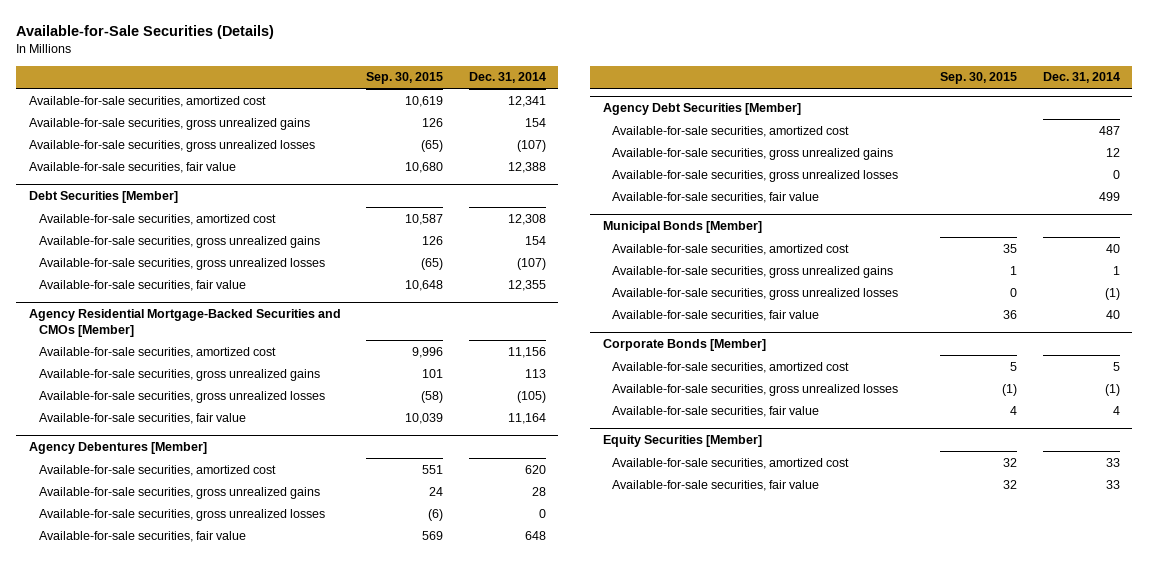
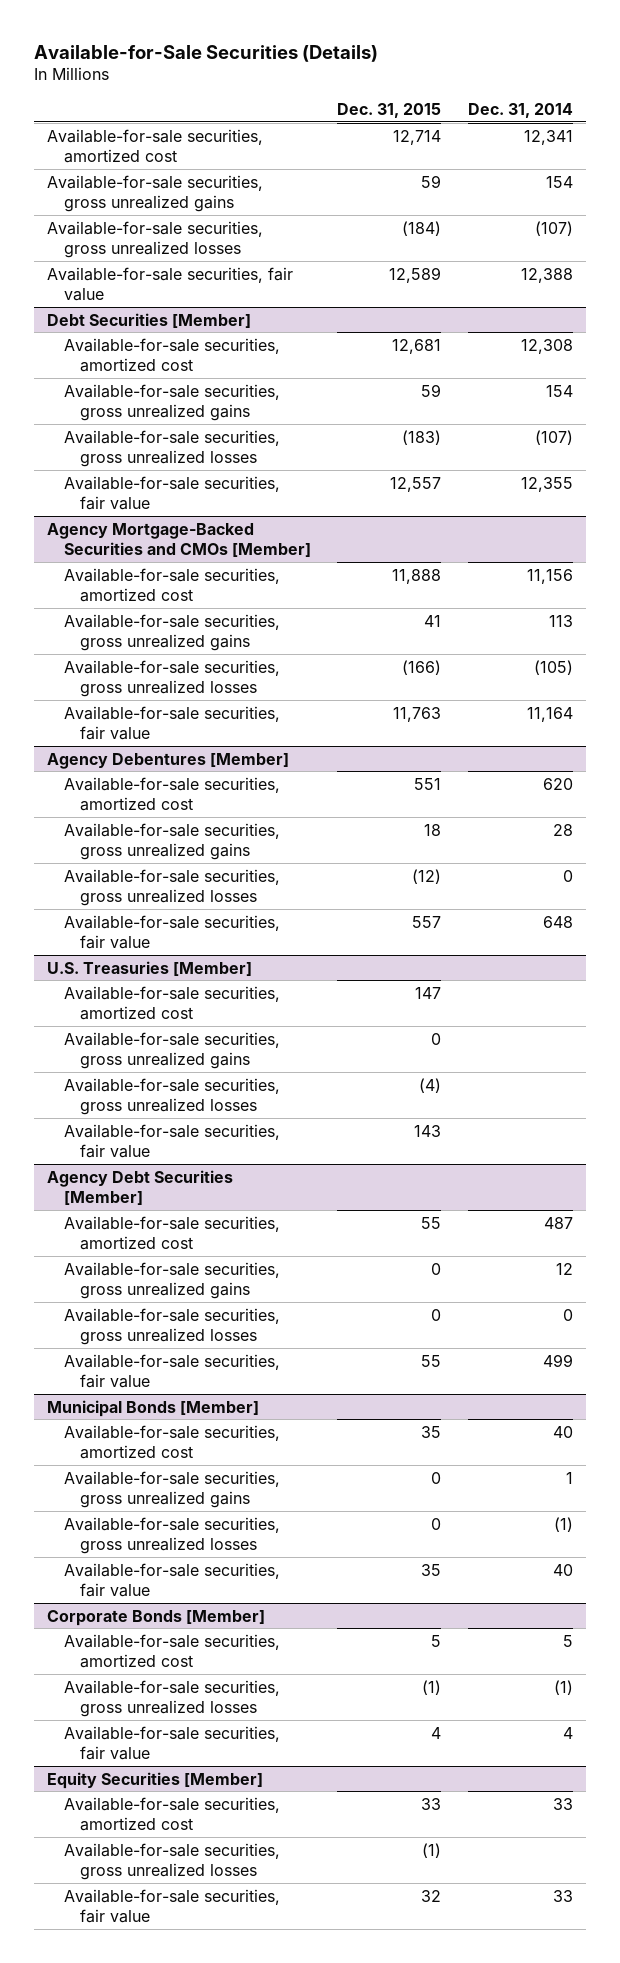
[366,72,444,85] Sep. 30, 2015 -> none
none -> [337,102,442,118] Dec. 31, 2015
[29,309,342,337] Agency Residential Mortgage-Backed Securities and CMOs [Member] -> [47,522,311,558] Agency Mortgage-Backed Securities and CMOs [Member]
none -> [47,960,253,976] U.S. Treasuries [Member]
none -> [63,985,280,1021] Available-for-sale securities, amortized cost
none -> [63,1031,280,1070] Available-for-sale securities, gross unrealized gains
none -> [63,1077,280,1116] Available-for-sale securities, gross unrealized losses
none -> [63,1123,280,1159] Available-for-sale securities, fair value
none -> [63,1842,280,1881] Available-for-sale securities, gross unrealized losses

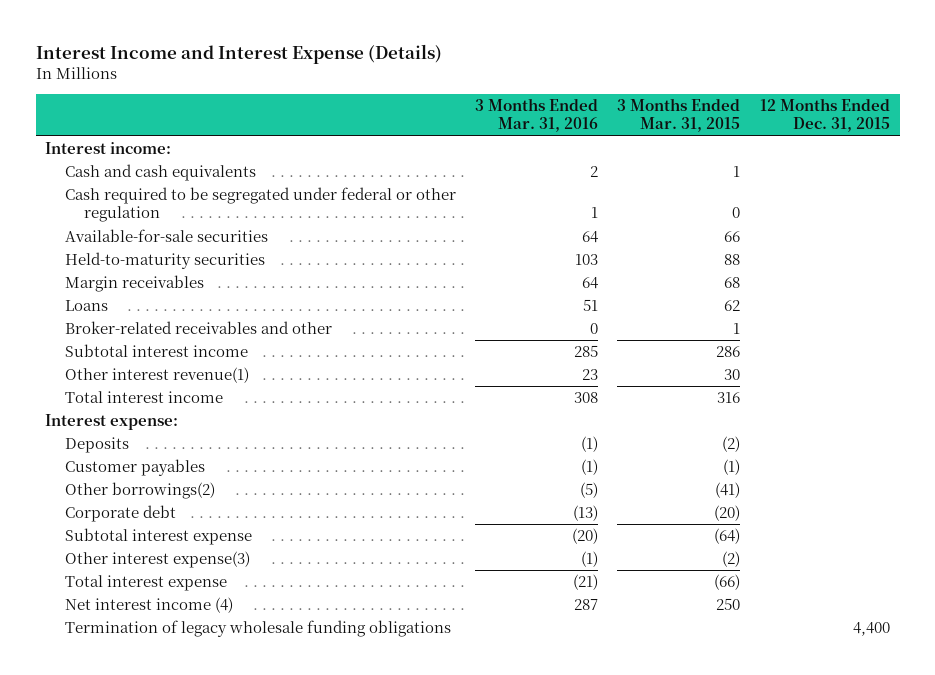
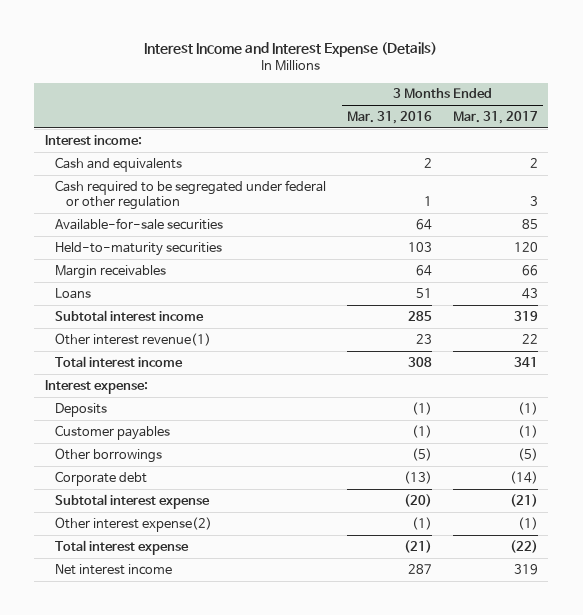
[617,97,741,133] 3 Months Ended Mar. 31, 2015 -> none
[759,97,890,133] 12 Months Ended Dec. 31, 2015 -> none
none -> [452,110,538,124] Mar. 31, 2017
[64,164,256,182] Cash and cash equivalents -> [55,156,183,172] Cash and equivalents
[64,321,332,335] Broker-related receivables and other -> none
[64,482,215,500] Other borrowings(2) -> [55,447,163,463] Other borrowings
[64,551,250,569] Other interest expense(3) -> [55,516,213,532] Other interest expense(2)
[64,620,451,638] Termination of legacy wholesale funding obligations -> none
[64,597,233,614] Net interest income (4) -> [55,563,173,575] Net interest income

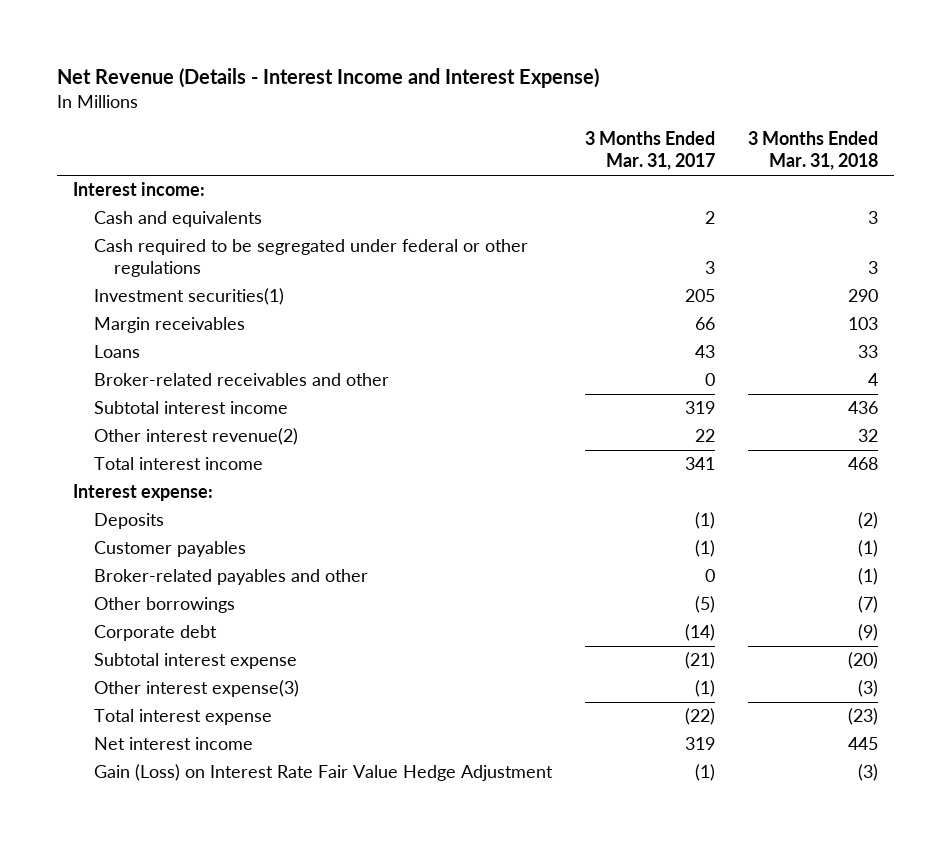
[144,42,438,58] Interest Income and Interest Expense (Details) -> [56,68,599,89] Net Revenue (Details - Interest Income and Interest Expense)
[347,110,433,124] Mar. 31, 2016 -> none
none -> [747,131,878,171] 3 Months Ended Mar. 31, 2018
[55,217,224,230] Available-for-sale securities -> none
[55,241,223,256] Held-to-maturity securities -> none
[55,179,327,211] Cash required to be segregated under federal or other regulation -> [93,239,528,278] Cash required to be segregated under federal or other regulations
none -> [93,288,284,306] Investment securities(1)
none -> [93,373,389,387] Broker-related receivables and other
[55,332,212,346] Other interest revenue(1) -> [93,428,298,446] Other interest revenue(2)
none -> [93,569,368,586] Broker-related payables and other
[55,516,213,532] Other interest expense(2) -> [93,680,299,698] Other interest expense(3)
none -> [93,764,553,782] Gain (Loss) on Interest Rate Fair Value Hedge Adjustment

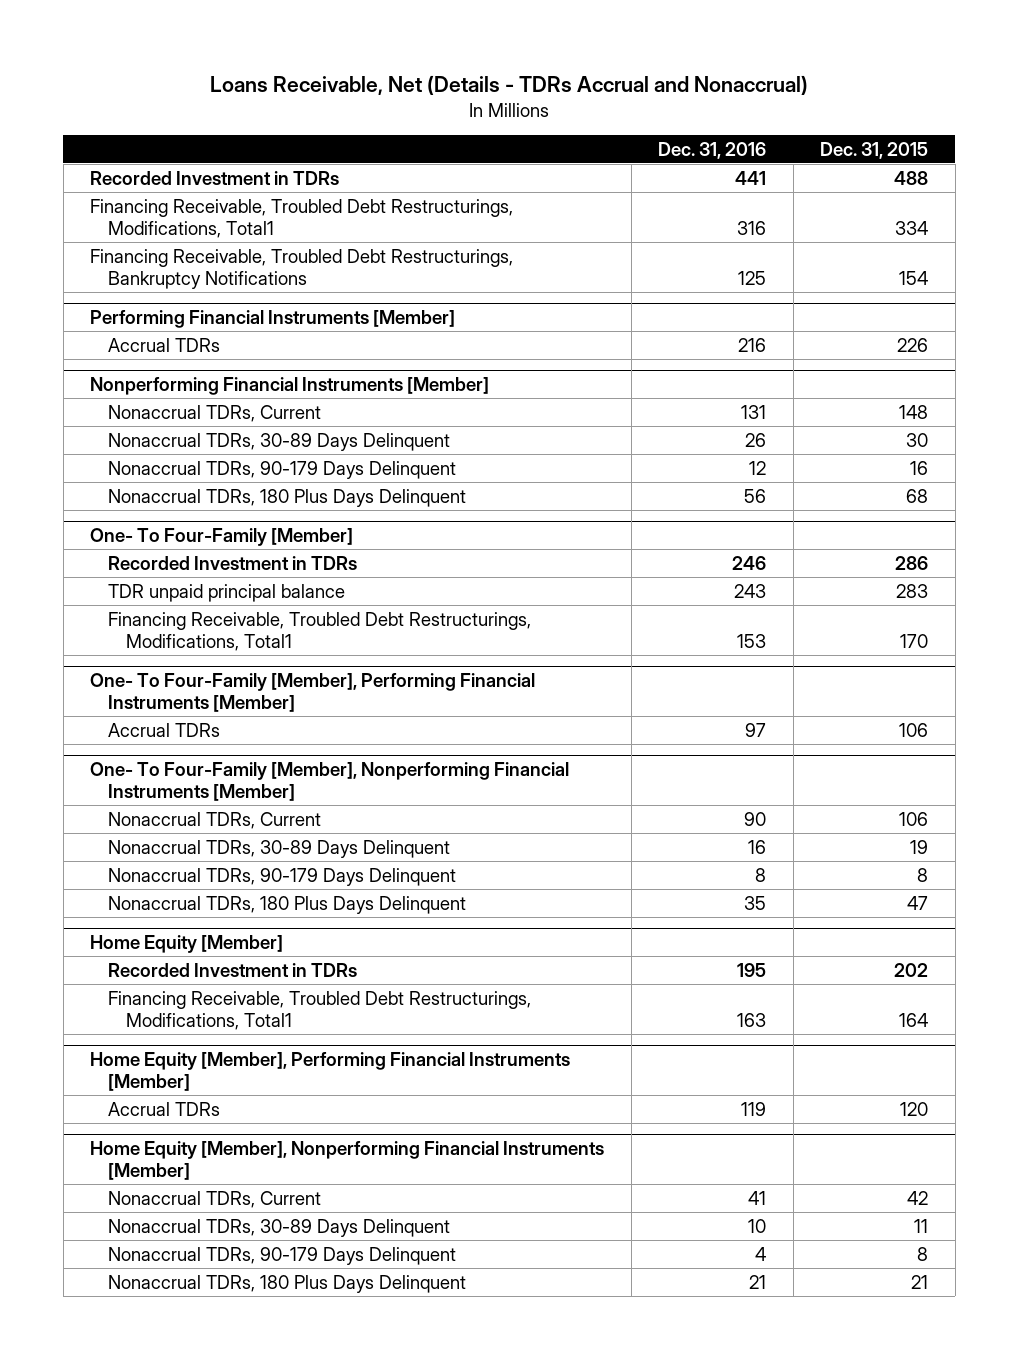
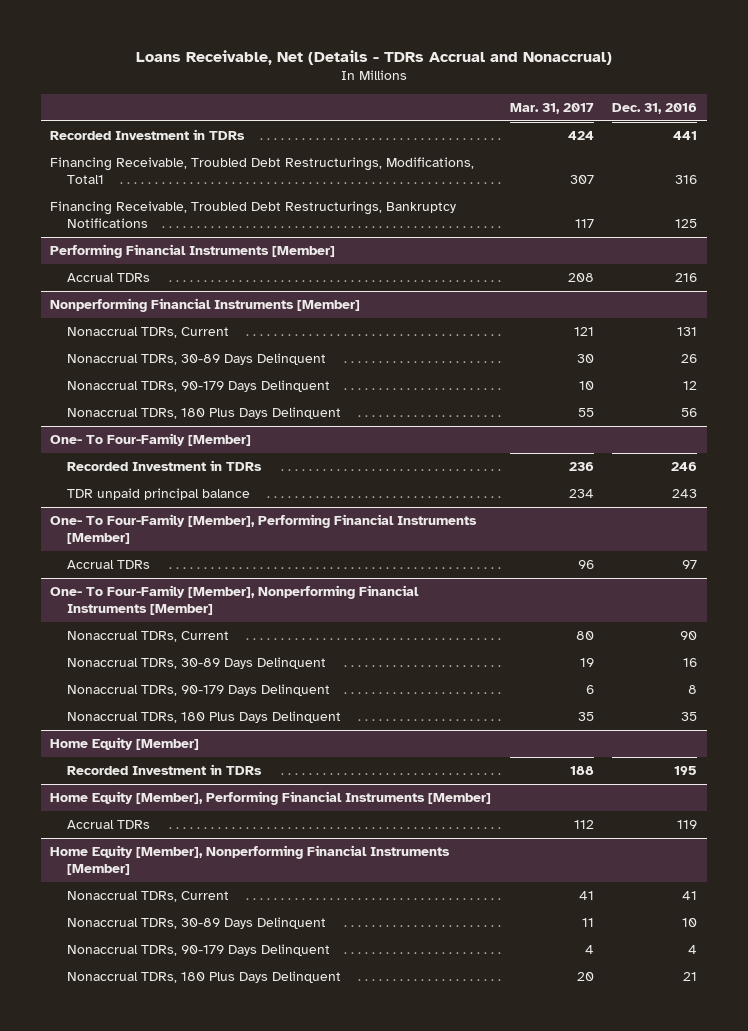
[820,141,929,159] Dec. 31, 2015 -> none
none -> [509,102,594,114] Mar. 31, 2017
[108,611,532,651] Financing Receivable, Troubled Debt Restructurings, Modifications, Total1 -> none
[108,990,532,1030] Financing Receivable, Troubled Debt Restructurings, Modifications, Total1 -> none

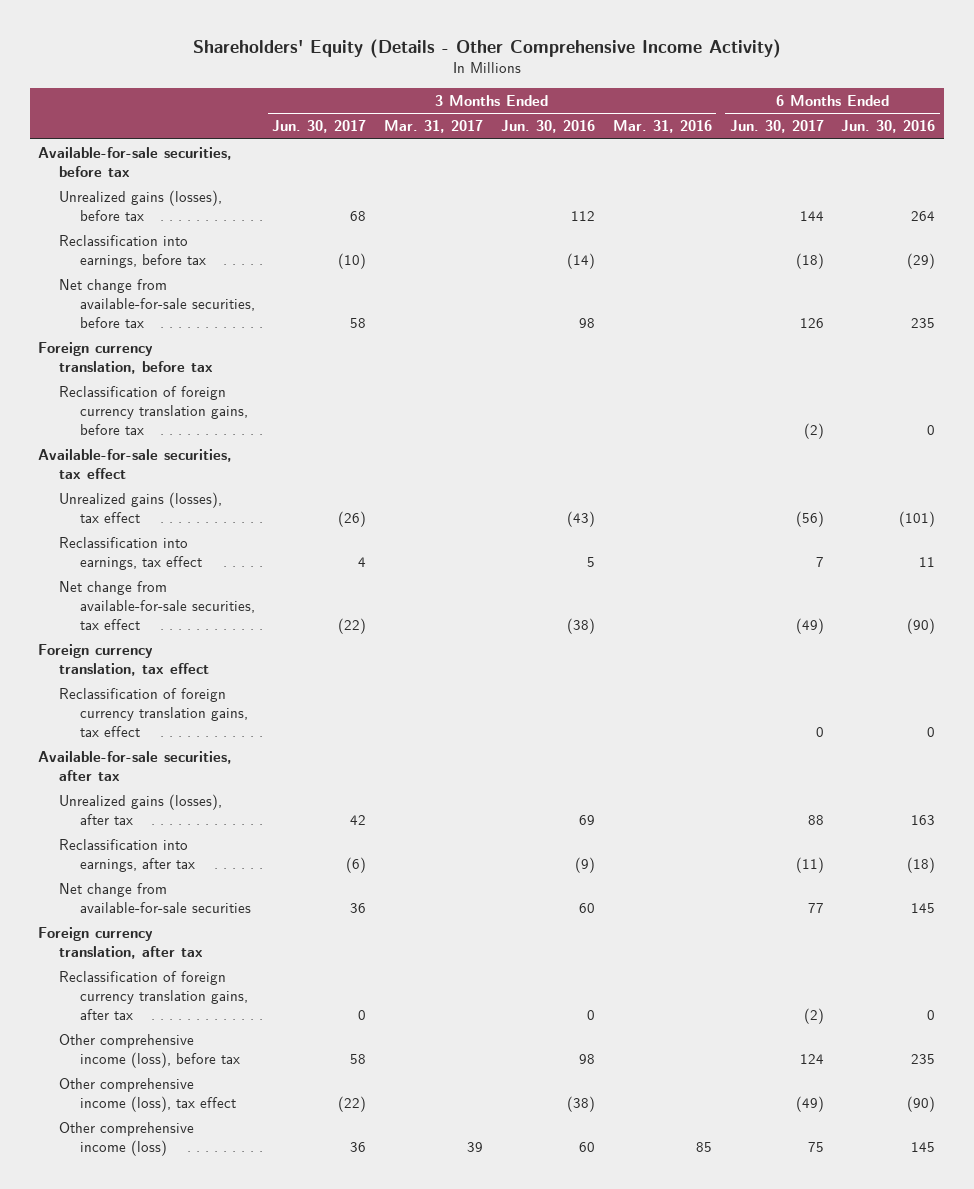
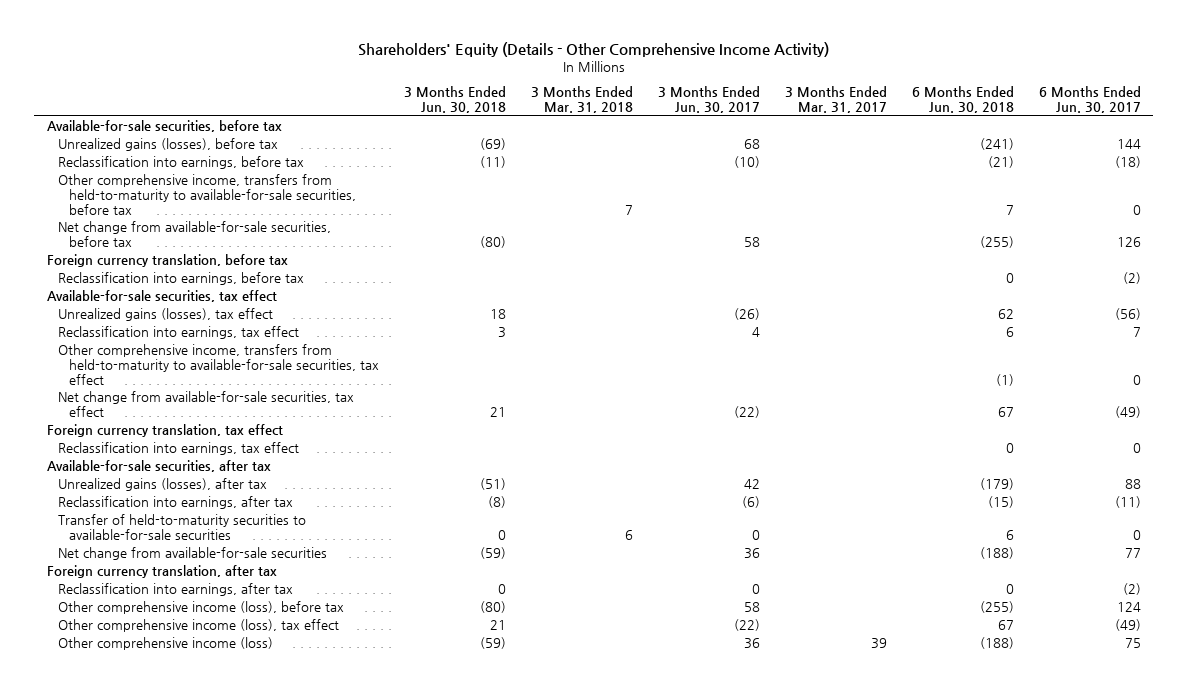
[501,120,596,134] Jun. 30, 2016 -> none
[612,120,712,134] Mar. 31, 2016 -> none
[841,120,936,134] Jun. 30, 2016 -> none
none -> [404,86,507,114] 3 Months Ended Jun. 30, 2018
none -> [531,86,634,114] 3 Months Ended Mar. 31, 2018
none -> [911,86,1014,114] 6 Months Ended Jun. 30, 2018
none -> [58,174,357,215] Other comprehensive income, transfers from held-to-maturity to available-for-sale securities, before tax
[58,385,248,435] Reclassification of foreign currency translation gains, before tax -> [58,272,305,286] Reclassification into earnings, before tax
none -> [58,344,380,385] Other comprehensive income, transfers from held-to-maturity to available-for-sale securities, tax effect
[58,687,248,737] Reclassification of foreign currency translation gains, tax effect -> [58,442,300,456] Reclassification into earnings, tax effect
none -> [58,514,307,541] Transfer of held-to-maturity securities to available-for-sale securities
[58,970,248,1020] Reclassification of foreign currency translation gains, after tax -> [58,583,294,597] Reclassification into earnings, after tax

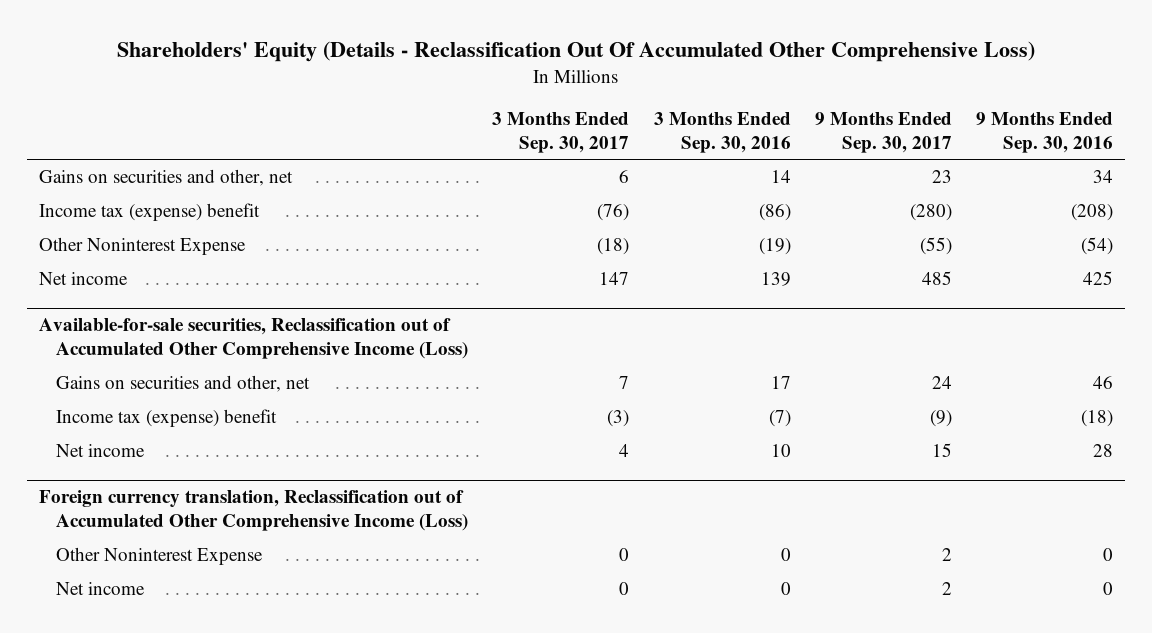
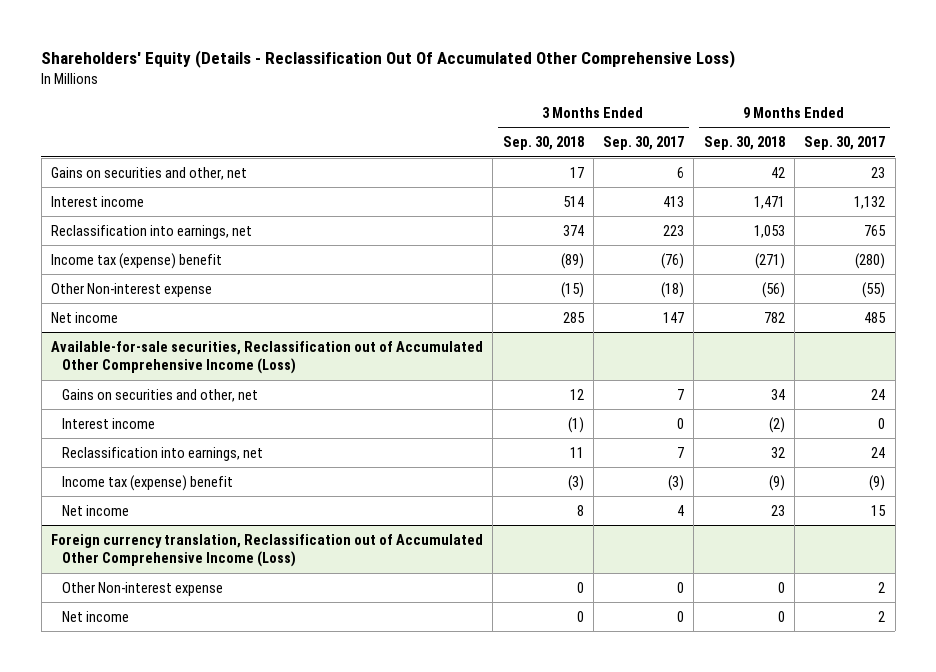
[653,111,791,154] 3 Months Ended Sep. 30, 2016 -> none
[975,111,1113,154] 9 Months Ended Sep. 30, 2016 -> none
none -> [502,136,584,151] Sep. 30, 2018
none -> [703,136,785,151] Sep. 30, 2018
none -> [50,195,144,207] Interest income
none -> [50,224,252,239] Reclassification into earnings, net
[38,237,246,256] Other Noninterest Expense -> [50,282,212,297] Other Non-interest expense
none -> [61,417,155,429] Interest income
none -> [61,446,263,461] Reclassification into earnings, net
[56,547,264,566] Other Noninterest Expense -> [61,581,223,596] Other Non-interest expense

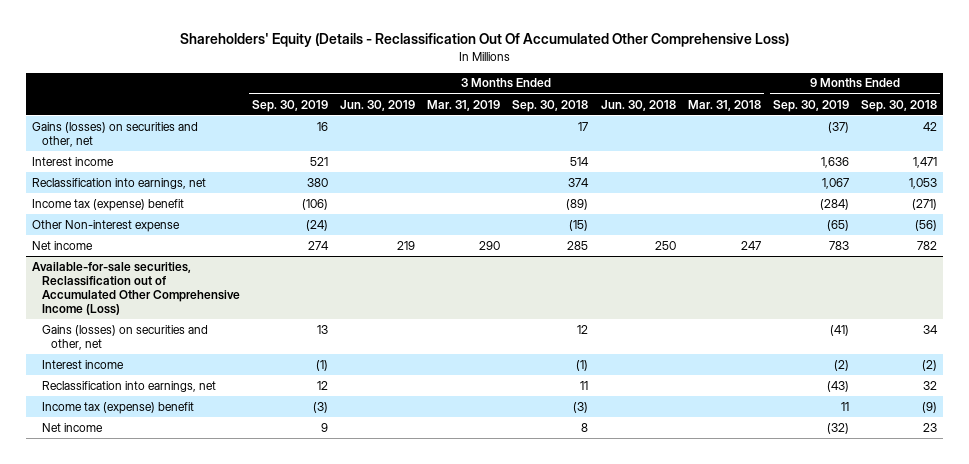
[603,136,685,151] Sep. 30, 2017 -> none
[804,136,886,151] Sep. 30, 2017 -> none
none -> [251,99,328,112] Sep. 30, 2019
none -> [339,99,415,111] Jun. 30, 2019
none -> [427,99,501,111] Mar. 31, 2019
none -> [600,99,676,111] Jun. 30, 2018
none -> [687,99,761,111] Mar. 31, 2018
none -> [773,99,850,112] Sep. 30, 2019
[50,166,247,180] Gains on securities and other, net -> [31,121,198,147] Gains (losses) on securities and other, net
[61,388,258,402] Gains on securities and other, net -> [41,324,208,350] Gains (losses) on securities and other, net
[50,533,483,568] Foreign currency translation, Reclassification out of Accumulated Other Comprehensive Income (Loss) -> none
[61,581,223,596] Other Non-interest expense -> none
[61,610,129,622] Net income -> none

